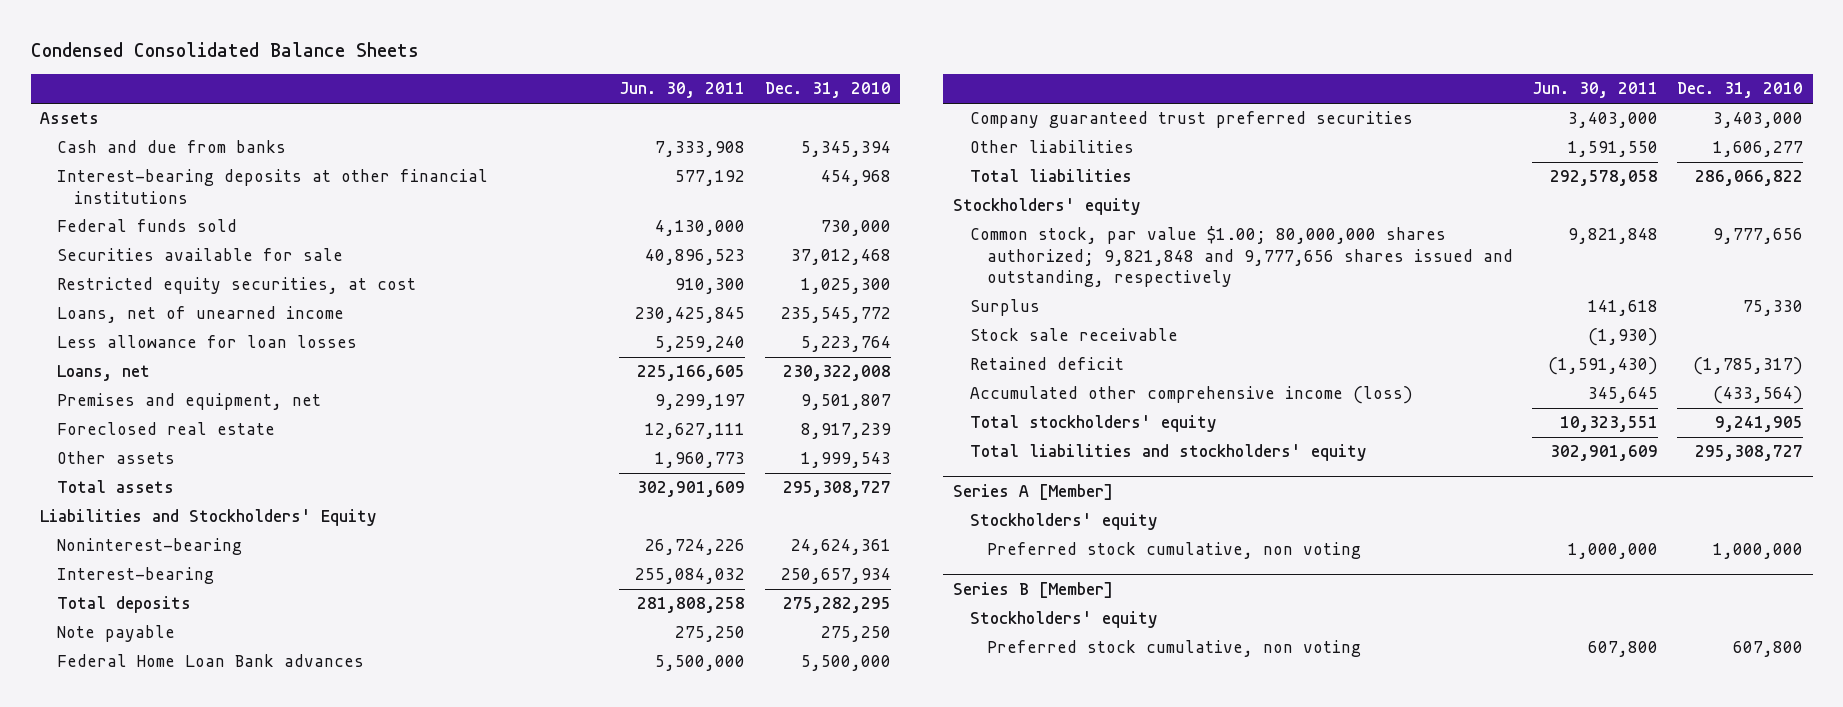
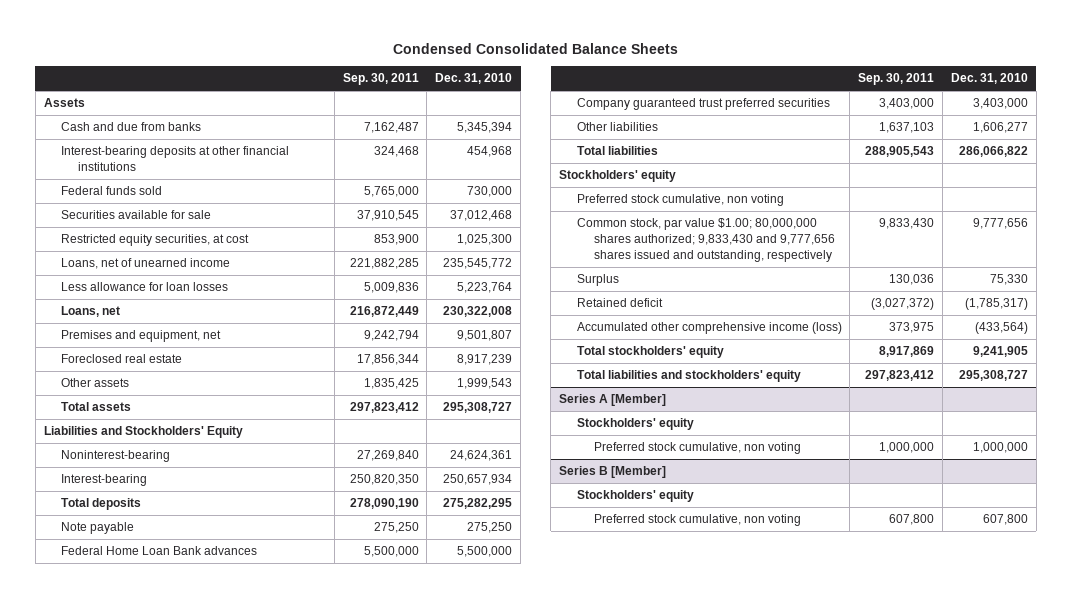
[619,82,746,99] Jun. 30, 2011 -> none
none -> [342,73,419,86] Sep. 30, 2011
none -> [576,194,784,207] Preferred stock cumulative, non voting
[969,226,1513,288] Common stock, par value $1.00; 80,000,000 shares authorized; 9,821,848 and 9,777,656 shares issued and outstanding, respectively -> [576,218,835,262] Common stock, par value $1.00; 80,000,000 shares authorized; 9,833,430 and 9,777,656 shares issued and outstanding, respectively
[969,328,1178,342] Stock sale receivable -> none

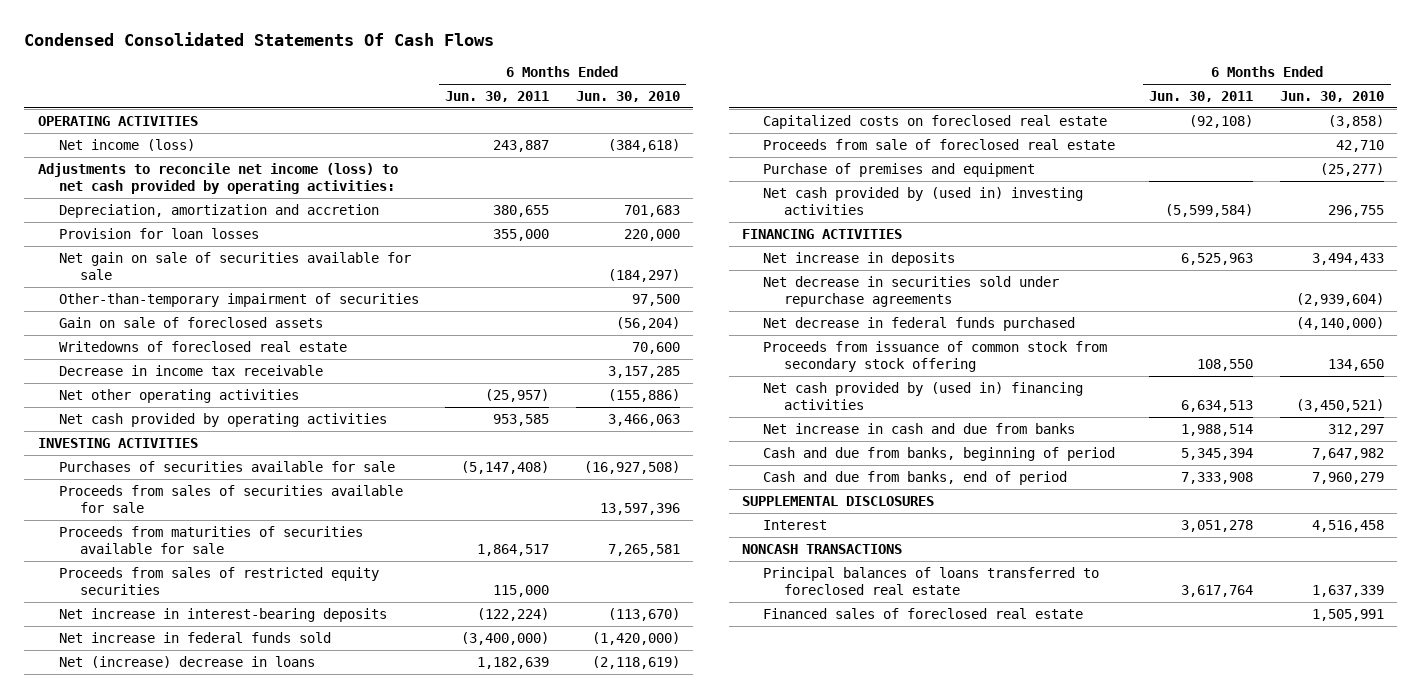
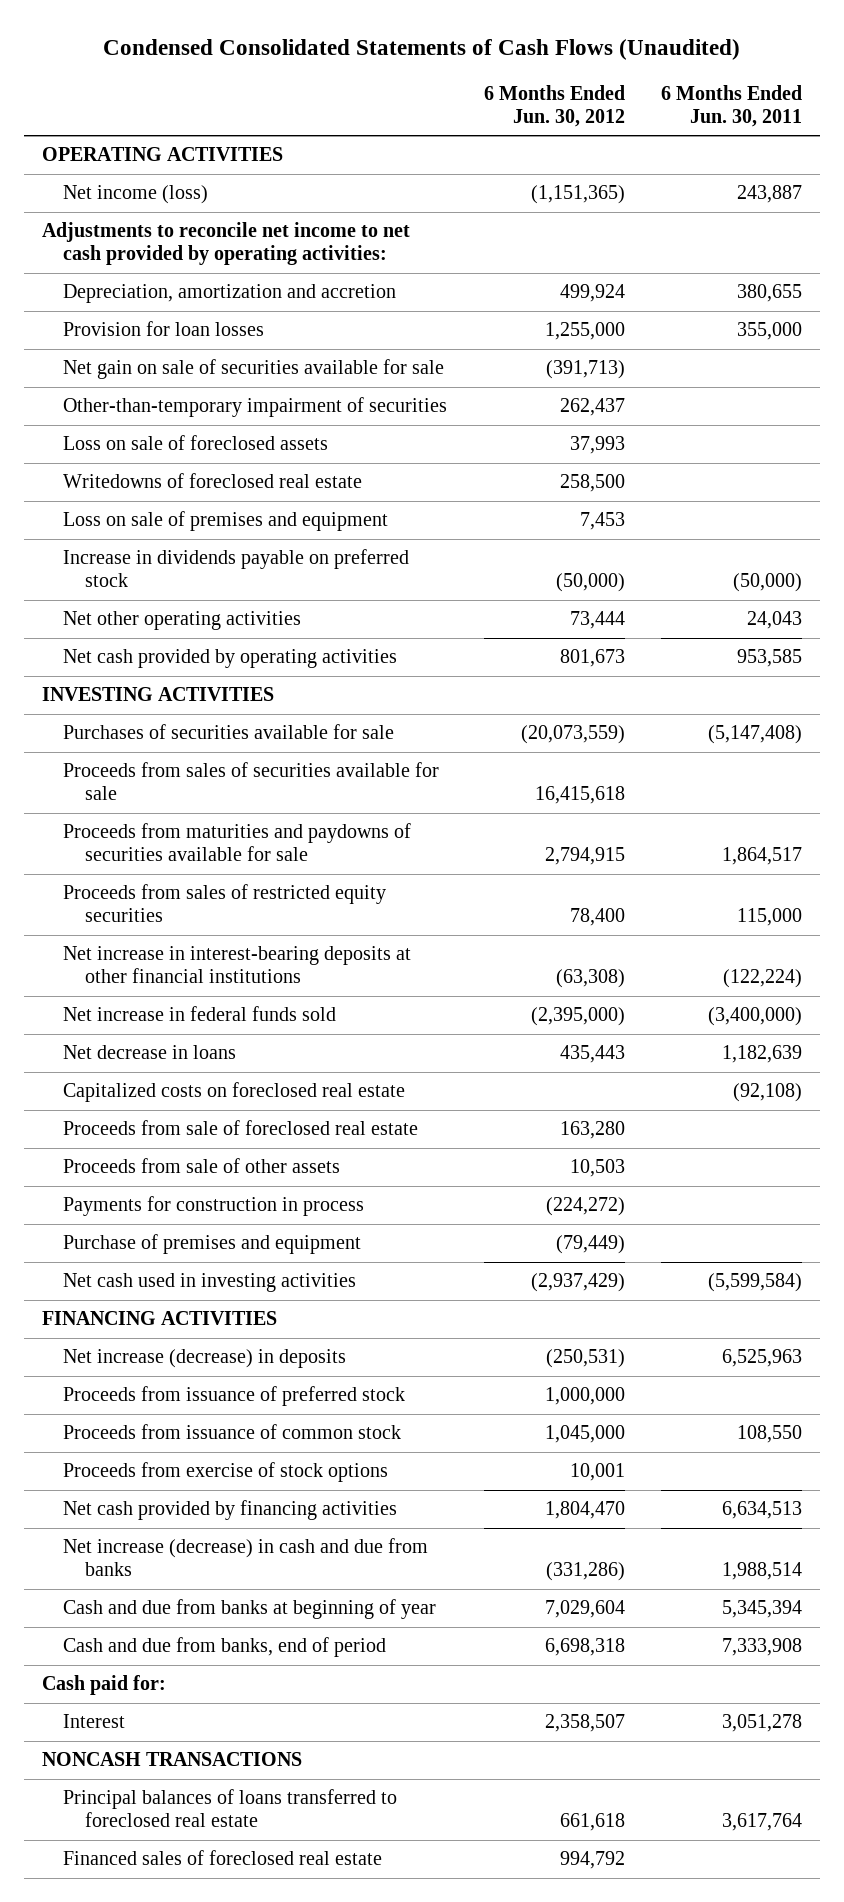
[24,32,495,47] Condensed Consolidated Statements Of Cash Flows -> [102,38,740,60] Condensed Consolidated Statements of Cash Flows (Unaudited)
[575,90,680,102] Jun. 30, 2010 -> none
none -> [483,84,625,127] 6 Months Ended Jun. 30, 2012
[37,162,398,195] Adjustments to reconcile net income (loss) to net cash provided by operating activities: -> [41,222,410,266] Adjustments to reconcile net income to net cash provided by operating activities:
[58,316,323,328] Gain on sale of foreclosed assets -> [63,435,329,451] Loss on sale of foreclosed assets
[58,364,323,376] Decrease in income tax receivable -> none
none -> [63,511,389,532] Loss on sale of premises and equipment
none -> [63,549,410,588] Increase in dividends payable on preferred stock
[485,388,550,402] (25,957) -> [746,611,802,630] 24,043
[58,525,363,555] Proceeds from maturities of securities available for sale -> [63,823,412,862] Proceeds from maturities and paydowns of securities available for sale
[58,607,387,622] Net increase in interest-bearing deposits -> [63,946,412,984] Net increase in interest-bearing deposits at other financial institutions
[58,655,315,668] Net (increase) decrease in loans -> [63,1045,237,1060] Net decrease in loans
none -> [63,1158,341,1174] Proceeds from sale of other assets
none -> [63,1196,365,1217] Payments for construction in process
[762,186,1083,216] Net cash provided by (used in) investing activities -> [63,1273,357,1293] Net cash used in investing activities
[762,275,1059,308] Net decrease in securities sold under repurchase agreements -> none
[762,316,1075,331] Net decrease in federal funds purchased -> none
[762,251,955,266] Net increase in deposits -> [63,1349,347,1369] Net increase (decrease) in deposits
none -> [63,1386,406,1407] Proceeds from issuance of preferred stock
[762,340,1107,373] Proceeds from issuance of common stock from secondary stock offering -> [63,1424,402,1440] Proceeds from issuance of common stock
none -> [63,1462,389,1483] Proceeds from exercise of stock options
[762,381,1083,411] Net cash provided by (used in) financing activities -> [63,1500,398,1521] Net cash provided by financing activities
[762,422,1075,434] Net increase in cash and due from banks -> [63,1538,429,1577] Net increase (decrease) in cash and due from banks
[762,446,1115,461] Cash and due from banks, beginning of period -> [63,1599,437,1620] Cash and due from banks at beginning of year
[741,495,934,506] SUPPLEMENTAL DISCLOSURES -> none
none -> [41,1675,166,1696] Cash paid for:

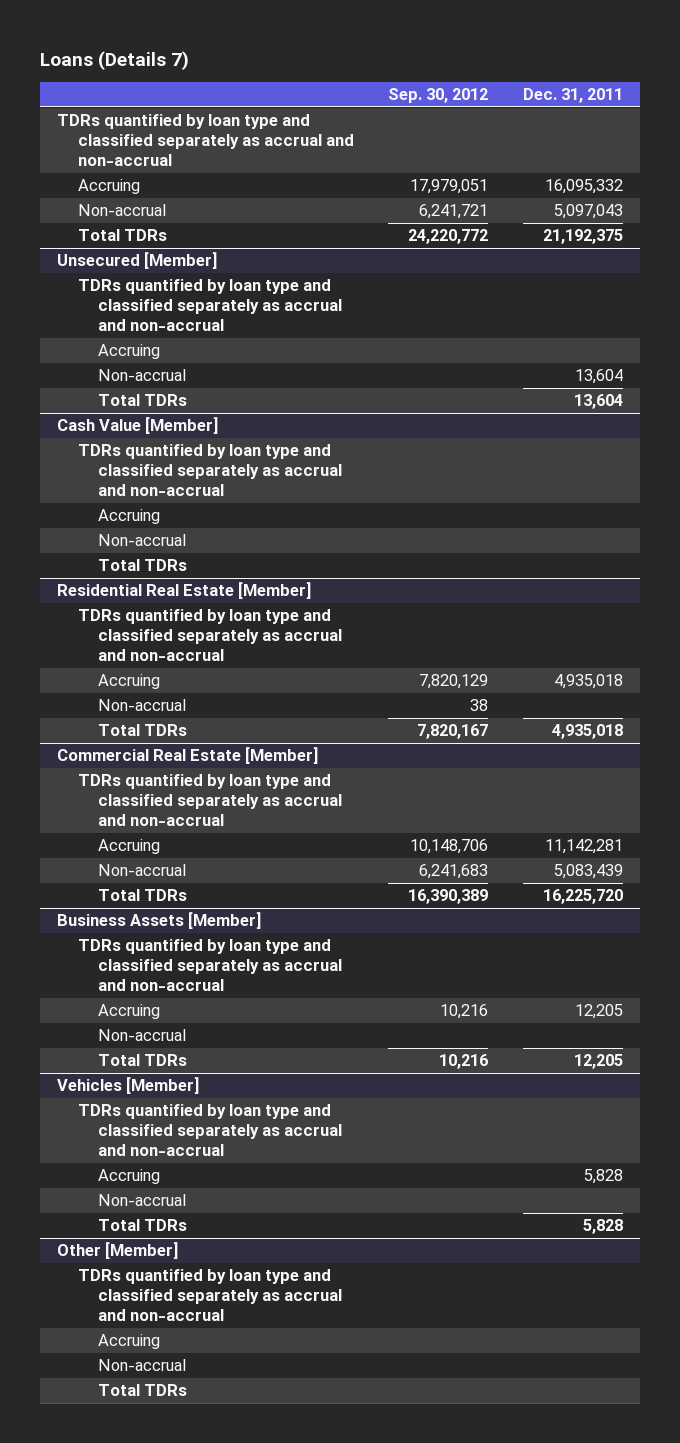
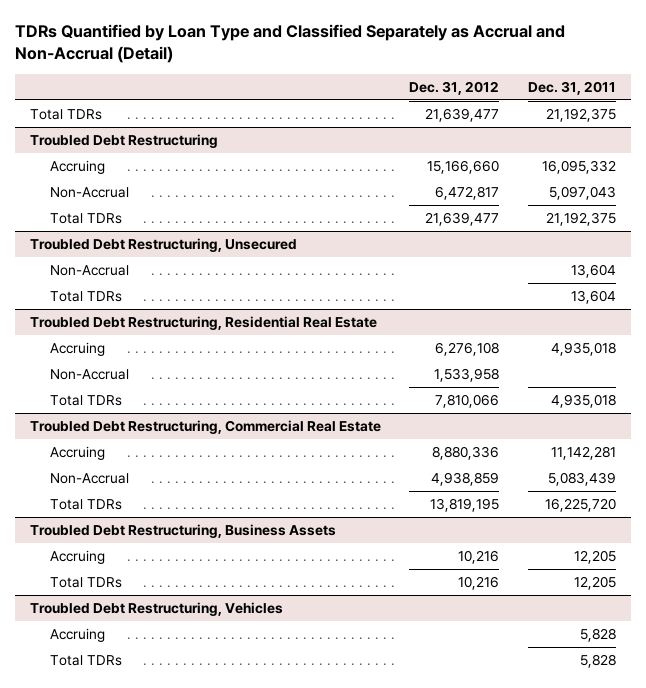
[39,50,189,70] Loans (Details 7) -> [15,24,566,64] TDRs Quantified by Loan Type and Classified Separately as Accrual and Non-Accrual (Detail)
[388,88,489,104] Sep. 30, 2012 -> none
none -> [409,80,500,95] Dec. 31, 2012
[57,114,354,167] TDRs quantified by loan type and classified separately as accrual and non-accrual -> none
none -> [29,109,102,121] Total TDRs
none -> [29,134,218,149] Troubled Debt Restructuring
[77,204,166,217] Non-accrual -> [49,187,129,199] Non-Accrual
[57,252,219,270] Unsecured [Member] -> none
[77,279,343,332] TDRs quantified by loan type and classified separately as accrual and non-accrual -> none
[98,344,161,360] Accruing -> none
none -> [29,238,297,253] Troubled Debt Restructuring, Unsecured
[98,369,187,382] Non-accrual -> [49,265,129,277] Non-Accrual
[57,417,220,435] Cash Value [Member] -> none
[77,444,343,497] TDRs quantified by loan type and classified separately as accrual and non-accrual -> none
[98,509,161,525] Accruing -> none
[98,534,187,547] Non-accrual -> none
[98,559,188,572] Total TDRs -> none
[57,582,313,600] Residential Real Estate [Member] -> none
[77,609,343,662] TDRs quantified by loan type and classified separately as accrual and non-accrual -> none
none -> [29,316,377,331] Troubled Debt Restructuring, Residential Real Estate
[98,699,187,712] Non-accrual -> [49,369,129,381] Non-Accrual
[57,747,320,765] Commercial Real Estate [Member] -> none
[77,774,343,827] TDRs quantified by loan type and classified separately as accrual and non-accrual -> none
none -> [29,420,381,435] Troubled Debt Restructuring, Commercial Real Estate
[98,864,187,877] Non-accrual -> [49,473,129,485] Non-Accrual
[57,912,263,930] Business Assets [Member] -> none
[77,939,343,992] TDRs quantified by loan type and classified separately as accrual and non-accrual -> none
none -> [29,524,336,539] Troubled Debt Restructuring, Business Assets
[98,1029,187,1042] Non-accrual -> none
[57,1077,201,1095] Vehicles [Member] -> none
[77,1104,343,1157] TDRs quantified by loan type and classified separately as accrual and non-accrual -> none
none -> [29,602,283,617] Troubled Debt Restructuring, Vehicles
[98,1194,187,1207] Non-accrual -> none
[57,1242,180,1260] Other [Member] -> none
[77,1269,343,1322] TDRs quantified by loan type and classified separately as accrual and non-accrual -> none
[98,1334,161,1350] Accruing -> none
[98,1359,187,1372] Non-accrual -> none
[98,1384,188,1397] Total TDRs -> none

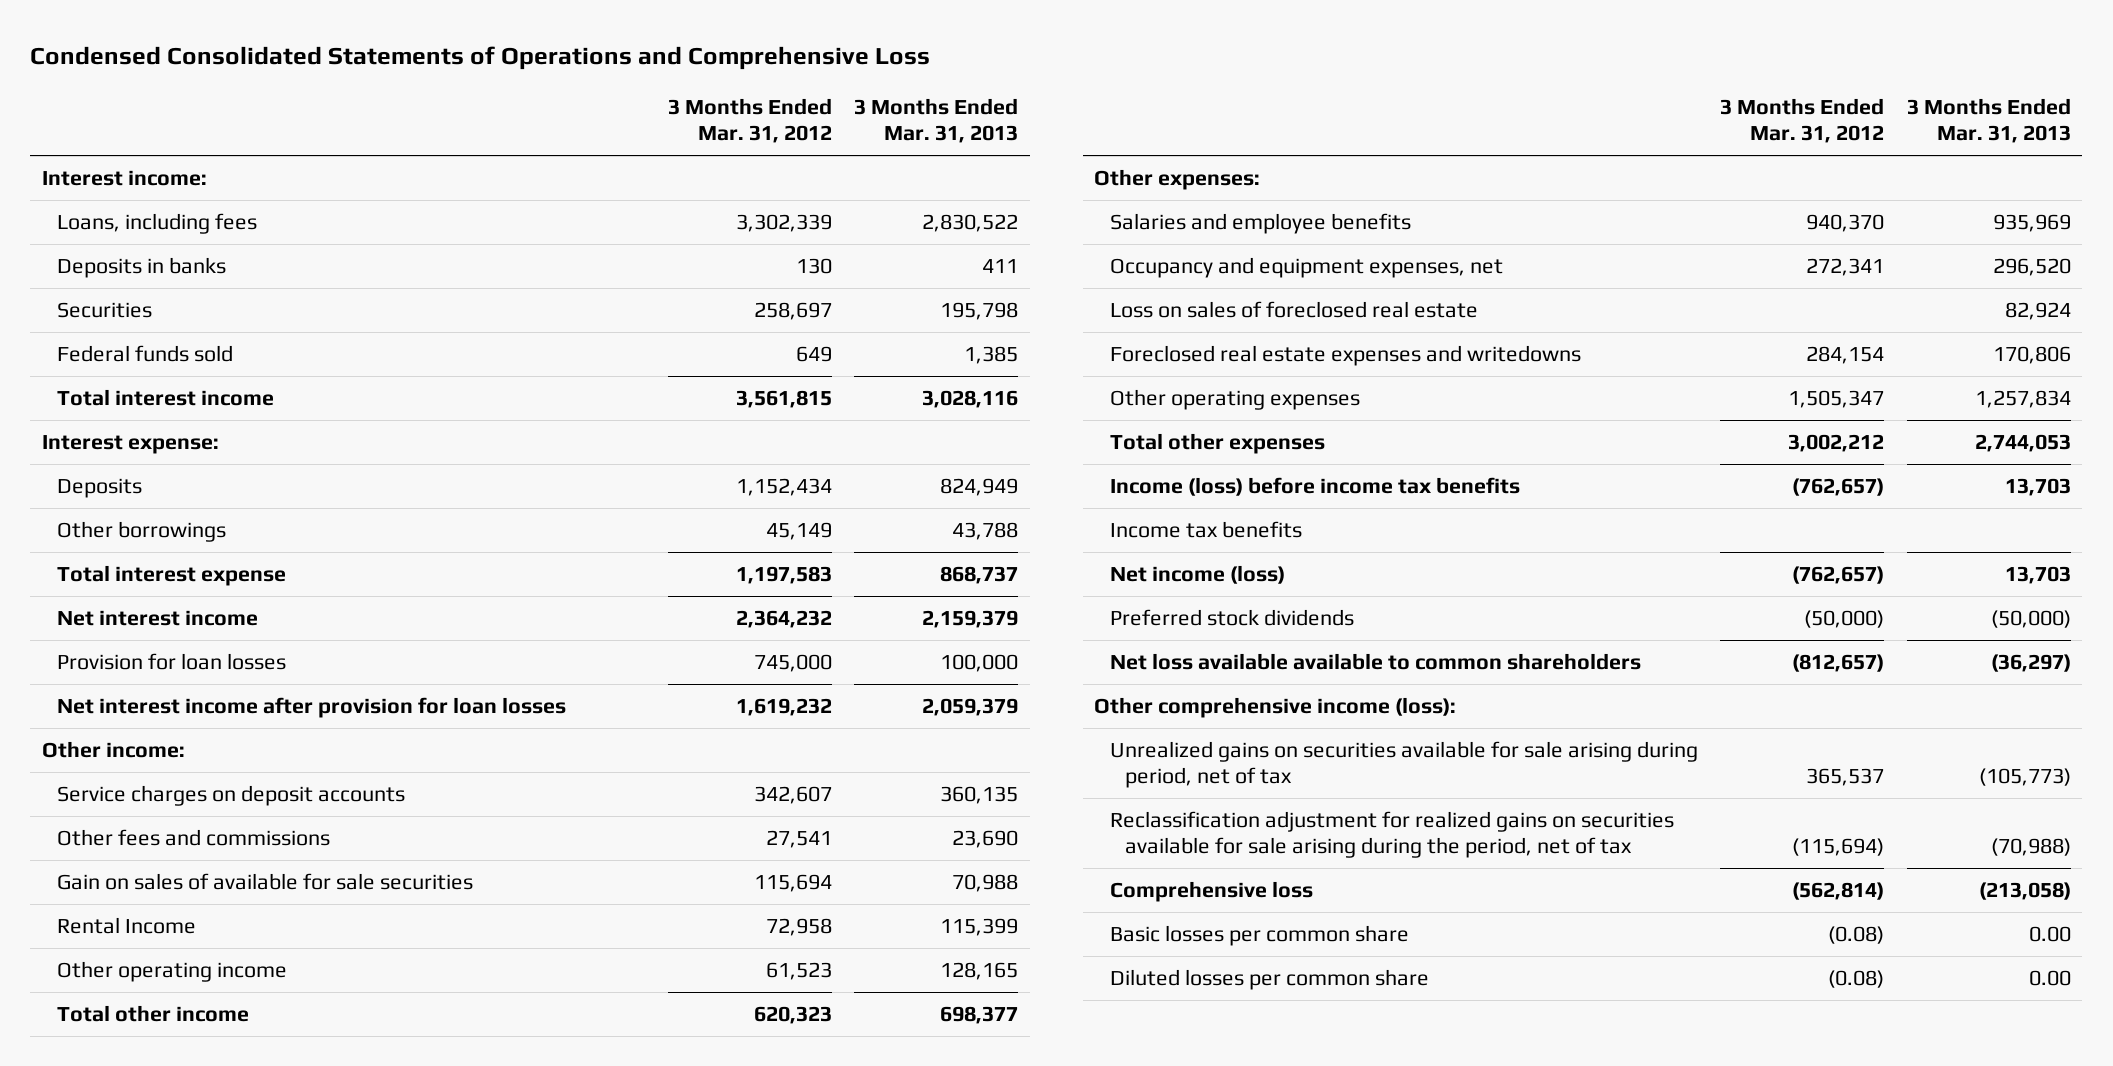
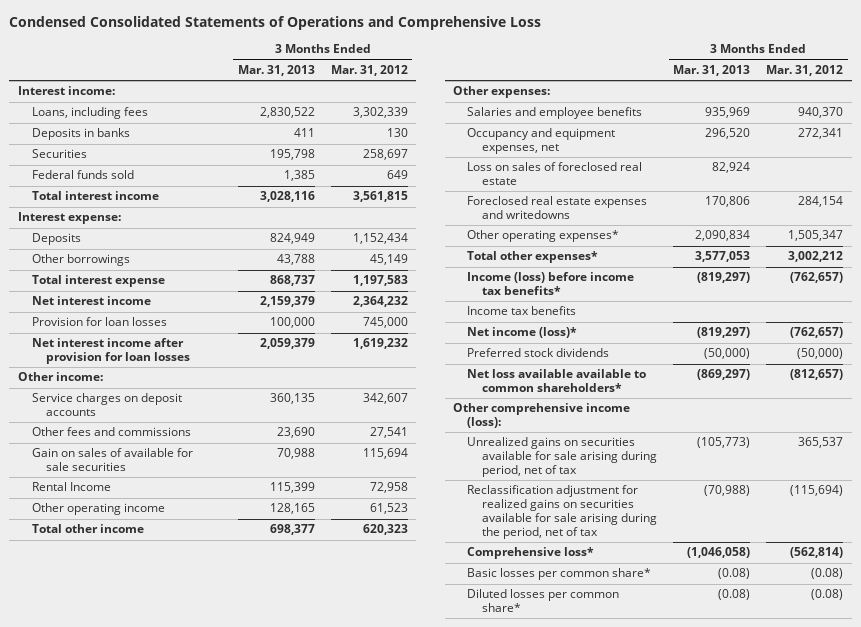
[1109,388,1360,410] Other operating expenses -> [467,230,620,243] Other operating expenses*
[1975,389,2072,408] 1,257,834 -> [695,230,751,242] 2,090,834
[1109,432,1325,454] Total other expenses -> [467,251,599,264] Total other expenses*
[1975,433,2072,452] 2,744,053 -> [695,251,751,263] 3,577,053
[1109,476,1520,496] Income (loss) before income tax benefits -> [467,272,635,296] Income (loss) before income tax benefits*
[2005,477,2072,496] 13,703 -> [697,272,751,284] (819,297)
[1109,564,1285,584] Net income (loss) -> [467,327,578,339] Net income (loss)*
[2005,565,2072,584] 13,703 -> [697,327,751,339] (819,297)
[1109,652,1641,670] Net loss available available to common shareholders -> [467,369,647,393] Net loss available available to common shareholders*
[1991,653,2072,672] (36,297) -> [697,369,751,381] (869,297)
[1109,880,1313,902] Comprehensive loss -> [467,547,595,560] Comprehensive loss*
[1979,881,2072,900] (213,058) -> [687,547,751,559] (1,046,058)
[1109,924,1409,946] Basic losses per common share -> [467,568,652,581] Basic losses per common share*
[2029,925,2072,942] 0.00 -> [718,568,751,580] (0.08)
[1109,968,1429,990] Diluted losses per common share -> [467,589,620,613] Diluted losses per common share*
[2029,969,2072,986] 0.00 -> [718,589,751,601] (0.08)

